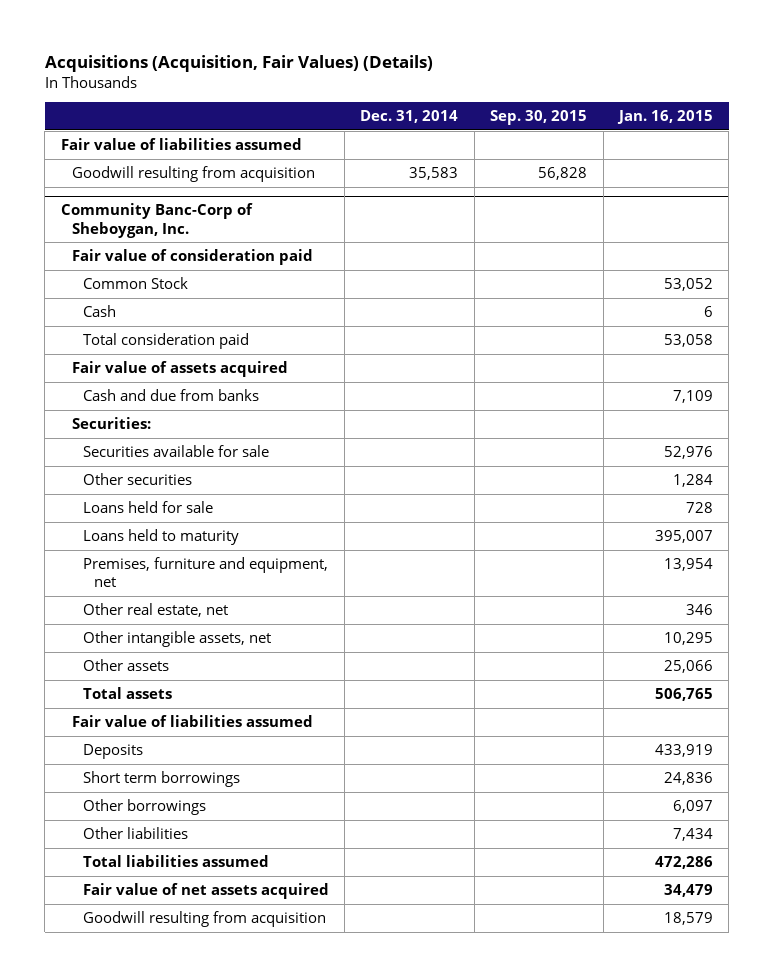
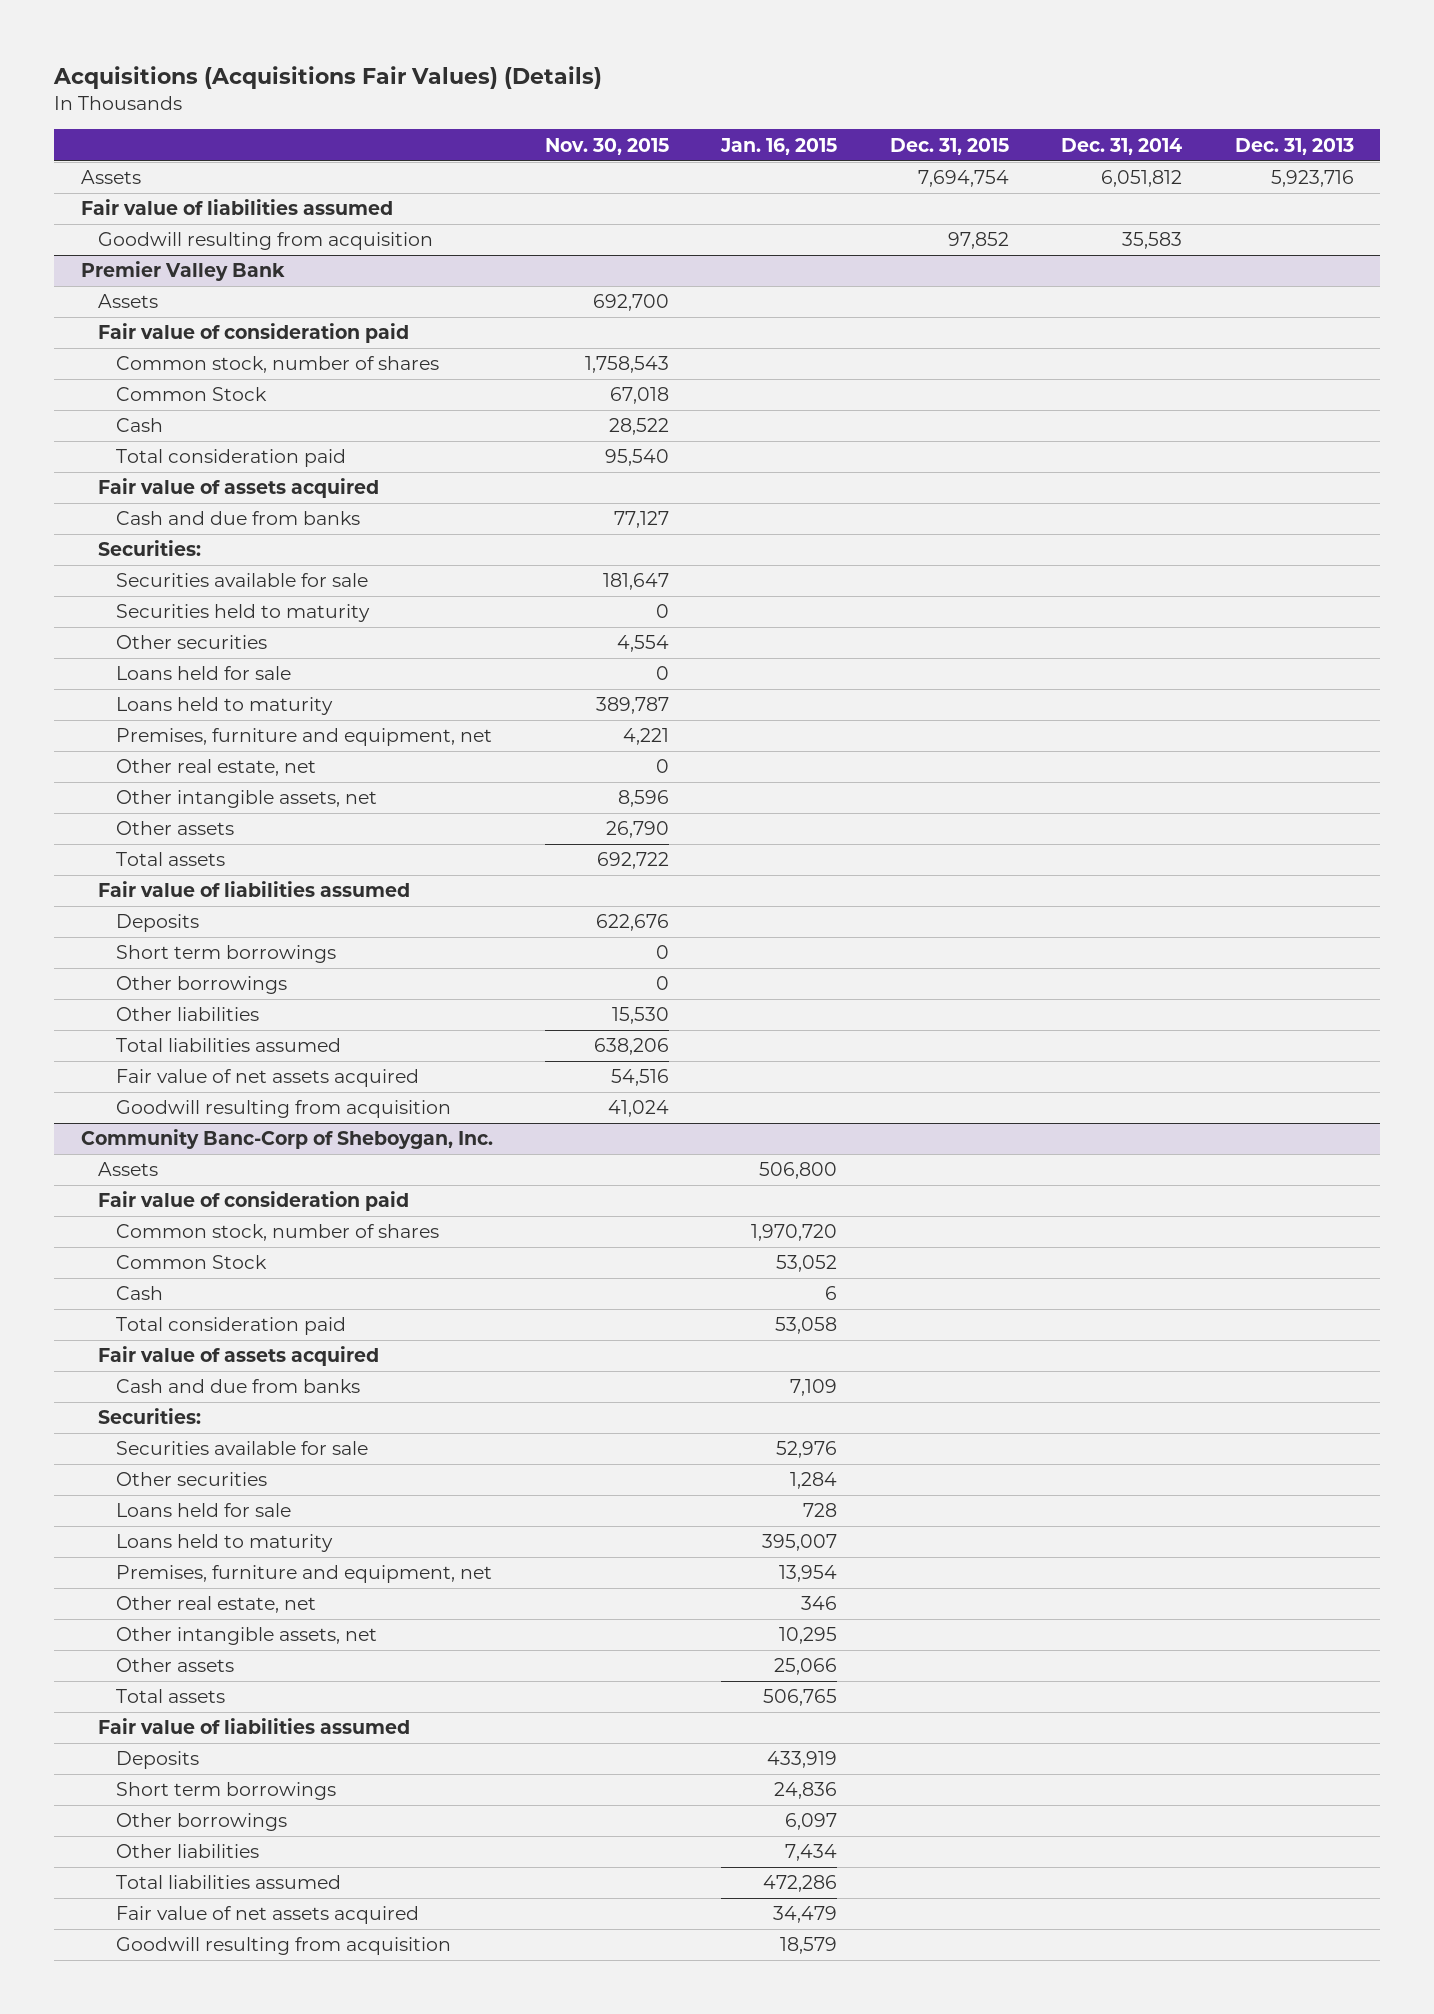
[44,54,433,72] Acquisitions (Acquisition, Fair Values) (Details) -> [53,66,603,90] Acquisitions (Acquisitions Fair Values) (Details)
[490,110,588,126] Sep. 30, 2015 -> none
none -> [545,137,670,155] Nov. 30, 2015
none -> [889,137,1009,155] Dec. 31, 2015
none -> [1234,137,1354,155] Dec. 31, 2013
none -> [80,170,141,185] Assets
none -> [80,261,285,282] Premier Valley Bank
none -> [98,294,159,309] Assets
none -> [98,323,410,344] Fair value of consideration paid
none -> [115,356,439,374] Common stock, number of shares
none -> [115,387,267,402] Common Stock
none -> [115,418,163,433] Cash
none -> [115,449,346,468] Total consideration paid
none -> [98,478,380,499] Fair value of assets acquired
none -> [115,511,360,526] Cash and due from banks
none -> [98,540,202,557] Securities:
none -> [115,573,368,588] Securities available for sale
none -> [115,604,370,623] Securities held to maturity
none -> [115,635,267,650] Other securities
none -> [115,666,291,681] Loans held for sale
none -> [115,697,333,716] Loans held to maturity
none -> [115,728,492,747] Premises, furniture and equipment, net
none -> [115,759,316,777] Other real estate, net
none -> [115,790,377,809] Other intangible assets, net
none -> [115,821,234,836] Other assets
none -> [115,852,225,867] Total assets
none -> [98,881,411,898] Fair value of liabilities assumed
none -> [115,914,199,933] Deposits
none -> [115,945,336,964] Short term borrowings
none -> [115,976,287,995] Other borrowings
none -> [115,1007,259,1022] Other liabilities
none -> [115,1038,341,1053] Total liabilities assumed
none -> [115,1069,419,1088] Fair value of net assets acquired
none -> [115,1100,451,1119] Goodwill resulting from acquisition
none -> [98,1162,159,1177] Assets
none -> [115,1224,439,1242] Common stock, number of shares

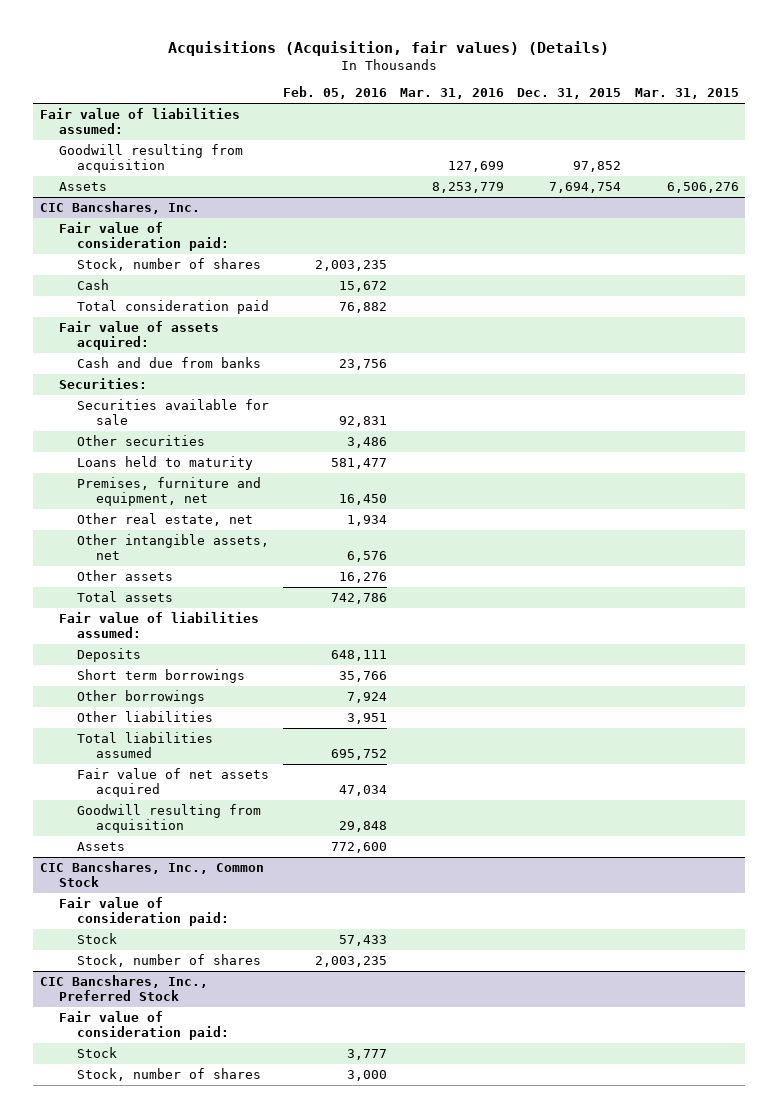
[53,66,603,90] Acquisitions (Acquisitions Fair Values) (Details) -> [168,40,610,56] Acquisitions (Acquisition, fair values) (Details)
[545,137,670,155] Nov. 30, 2015 -> none
[720,137,838,155] Jan. 16, 2015 -> none
[1061,137,1183,155] Dec. 31, 2014 -> none
[1234,137,1354,155] Dec. 31, 2013 -> none
none -> [282,86,387,100] Feb. 05, 2016
none -> [399,88,504,100] Mar. 31, 2016
none -> [634,88,739,100] Mar. 31, 2015
[80,199,393,216] Fair value of liabilities assumed -> [39,108,240,135] Fair value of liabilities assumed:
[80,261,285,282] Premier Valley Bank -> none
[98,294,159,309] Assets -> none
[98,323,410,344] Fair value of consideration paid -> none
[115,356,439,374] Common stock, number of shares -> none
[115,387,267,402] Common Stock -> none
[115,418,163,433] Cash -> none
[115,449,346,468] Total consideration paid -> none
[98,478,380,499] Fair value of assets acquired -> none
[115,511,360,526] Cash and due from banks -> none
[98,540,202,557] Securities: -> none
[115,573,368,588] Securities available for sale -> none
[115,604,370,623] Securities held to maturity -> none
[115,635,267,650] Other securities -> none
[115,666,291,681] Loans held for sale -> none
[115,697,333,716] Loans held to maturity -> none
[115,728,492,747] Premises, furniture and equipment, net -> none
[115,759,316,777] Other real estate, net -> none
[115,790,377,809] Other intangible assets, net -> none
[115,821,234,836] Other assets -> none
[115,852,225,867] Total assets -> none
[98,881,411,898] Fair value of liabilities assumed -> none
[115,914,199,933] Deposits -> none
[115,945,336,964] Short term borrowings -> none
[115,976,287,995] Other borrowings -> none
[115,1007,259,1022] Other liabilities -> none
[115,1038,341,1053] Total liabilities assumed -> none
[115,1069,419,1088] Fair value of net assets acquired -> none
[115,1100,451,1119] Goodwill resulting from acquisition -> none
[80,1129,493,1150] Community Banc-Corp of Sheboygan, Inc. -> none
[98,1162,159,1177] Assets -> none
[98,1191,410,1212] Fair value of consideration paid -> none
[115,1224,439,1242] Common stock, number of shares -> none
[115,1255,267,1270] Common Stock -> none
[115,1286,163,1301] Cash -> none
[115,1317,346,1336] Total consideration paid -> none
[98,1346,380,1367] Fair value of assets acquired -> none
[115,1379,360,1394] Cash and due from banks -> none
[98,1408,202,1425] Securities: -> none
[115,1441,368,1456] Securities available for sale -> none
[115,1472,267,1487] Other securities -> none
[115,1503,291,1518] Loans held for sale -> none
[115,1534,333,1553] Loans held to maturity -> none
[115,1565,492,1584] Premises, furniture and equipment, net -> none
[115,1596,316,1614] Other real estate, net -> none
[115,1627,377,1646] Other intangible assets, net -> none
[115,1658,234,1673] Other assets -> none
[115,1689,225,1704] Total assets -> none
[98,1718,411,1735] Fair value of liabilities assumed -> none
[115,1751,199,1770] Deposits -> none
[115,1782,336,1801] Short term borrowings -> none
[115,1813,287,1832] Other borrowings -> none
[115,1844,259,1859] Other liabilities -> none
[115,1875,341,1890] Total liabilities assumed -> none
[115,1906,419,1925] Fair value of net assets acquired -> none
[115,1937,451,1956] Goodwill resulting from acquisition -> none
[80,170,141,185] Assets -> [58,182,107,192] Assets
none -> [39,201,200,215] CIC Bancshares, Inc.
none -> [58,222,230,252] Fair value of consideration paid:
none -> [77,258,262,272] Stock, number of shares
none -> [77,279,110,291] Cash
none -> [77,300,270,315] Total consideration paid
none -> [58,321,219,351] Fair value of assets acquired:
none -> [77,357,262,369] Cash and due from banks
none -> [58,378,147,390] Securities:
none -> [77,399,270,426] Securities available for sale
none -> [77,435,206,447] Other securities
none -> [77,456,254,471] Loans held to maturity
none -> [77,477,262,507] Premises, furniture and equipment, net
none -> [77,513,254,527] Other real estate, net
none -> [77,534,270,561] Other intangible assets, net
none -> [77,570,174,582] Other assets
none -> [77,591,174,603] Total assets
none -> [58,612,259,639] Fair value of liabilities assumed:
none -> [77,648,142,663] Deposits
none -> [77,669,246,684] Short term borrowings
none -> [77,690,206,705] Other borrowings
none -> [77,711,214,723] Other liabilities
none -> [77,732,214,759] Total liabilities assumed
none -> [77,768,270,798] Fair value of net assets acquired
none -> [77,804,262,834] Goodwill resulting from acquisition
none -> [77,842,126,852] Assets
none -> [39,861,264,888] CIC Bancshares, Inc., Common Stock
none -> [58,897,230,927] Fair value of consideration paid:
none -> [77,933,118,945] Stock
none -> [77,954,262,968] Stock, number of shares
none -> [39,975,208,1002] CIC Bancshares, Inc., Preferred Stock
none -> [58,1011,230,1041] Fair value of consideration paid:
none -> [77,1047,118,1059] Stock
none -> [77,1068,262,1082] Stock, number of shares

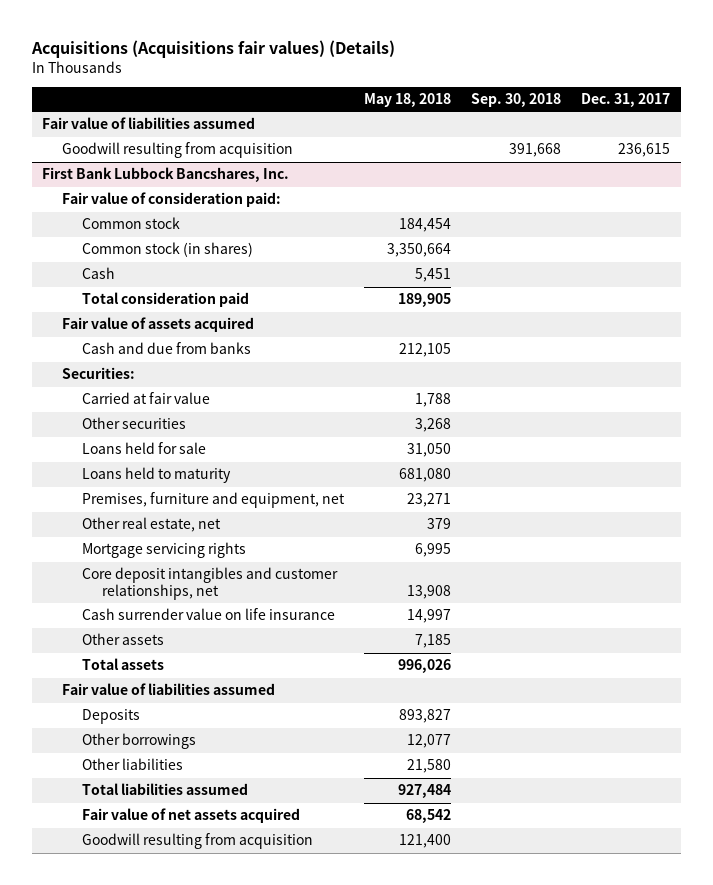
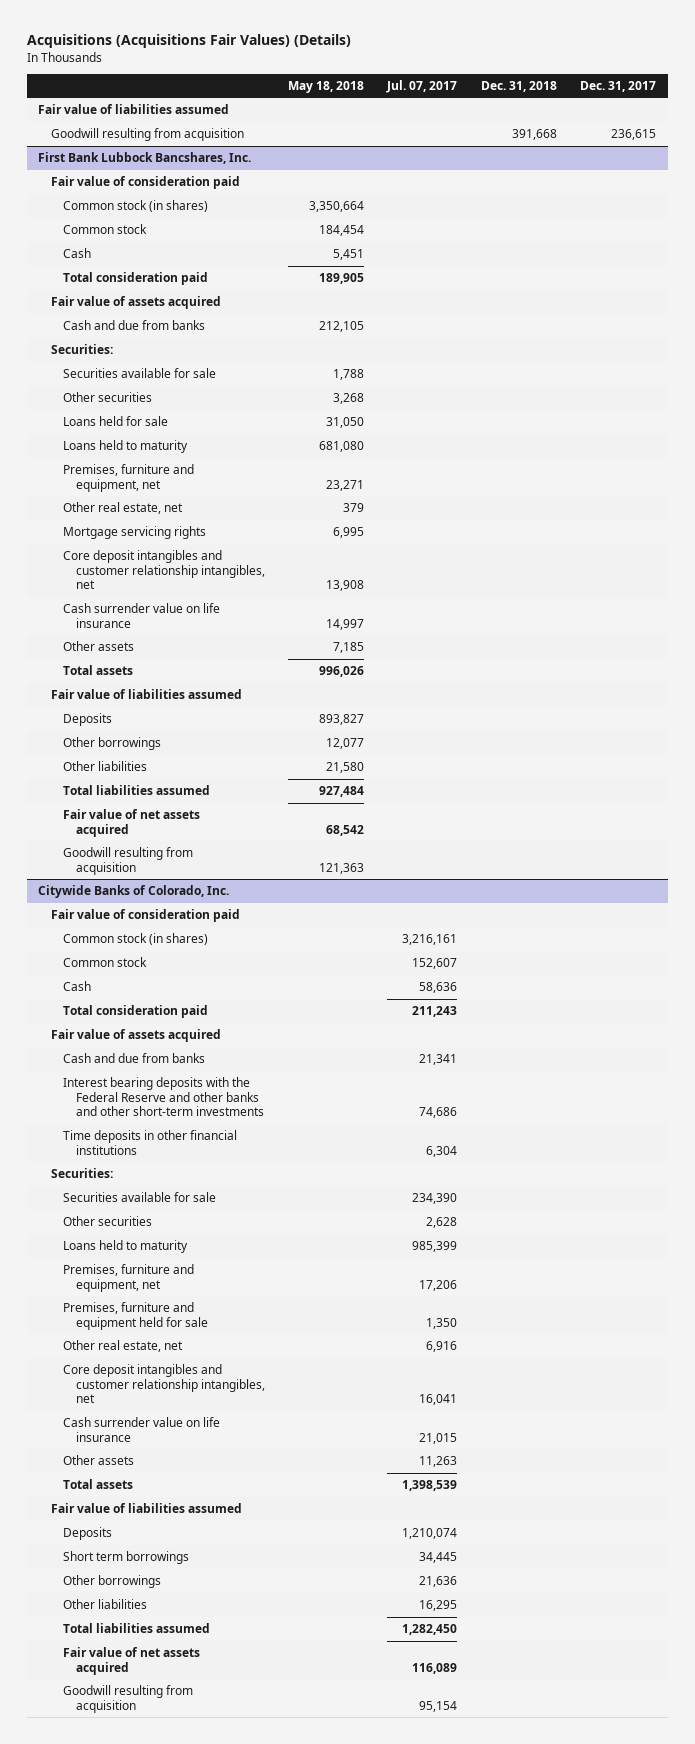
[31,39,396,58] Acquisitions (Acquisitions fair values) (Details) -> [26,34,351,49] Acquisitions (Acquisitions Fair Values) (Details)
[471,93,562,108] Sep. 30, 2018 -> none
none -> [386,80,458,94] Jul. 07, 2017
none -> [480,81,557,93] Dec. 31, 2018
[62,192,282,208] Fair value of consideration paid: -> [50,176,240,190] Fair value of consideration paid
[82,217,181,230] Common stock -> [63,224,148,235] Common stock
[82,392,211,405] Carried at fair value -> [63,368,217,379] Securities available for sale
[82,567,339,600] Core deposit intangibles and customer relationships, net -> [63,550,265,590] Core deposit intangibles and customer relationship intangibles, net
[399,834,452,849] 121,400 -> [319,862,365,874] 121,363
none -> [38,885,230,899] Citywide Banks of Colorado, Inc.
none -> [50,909,240,923] Fair value of consideration paid
none -> [63,933,209,946] Common stock (in shares)
none -> [63,957,148,968] Common stock
none -> [63,981,92,992] Cash
none -> [63,1005,209,1019] Total consideration paid
none -> [50,1029,221,1043] Fair value of assets acquired
none -> [63,1053,206,1064] Cash and due from banks
none -> [63,1077,264,1117] Interest bearing deposits with the Federal Reserve and other banks and other short-term investments
none -> [63,1130,238,1155] Time deposits in other financial institutions
none -> [50,1168,113,1179] Securities:
none -> [63,1192,217,1203] Securities available for sale
none -> [63,1216,153,1227] Other securities
none -> [63,1240,189,1254] Loans held to maturity
none -> [63,1264,195,1292] Premises, furniture and equipment, net
none -> [63,1302,208,1330] Premises, furniture and equipment held for sale
none -> [63,1340,184,1353] Other real estate, net
none -> [63,1364,265,1404] Core deposit intangibles and customer relationship intangibles, net
none -> [63,1417,221,1442] Cash surrender value on life insurance
none -> [63,1455,135,1466] Other assets
none -> [63,1479,134,1490] Total assets
none -> [50,1503,242,1514] Fair value of liabilities assumed
none -> [63,1527,113,1541] Deposits
none -> [63,1551,190,1565] Short term borrowings
none -> [63,1575,162,1589] Other borrowings
none -> [63,1599,148,1610] Other liabilities
none -> [63,1623,211,1634] Total liabilities assumed
none -> [63,1647,201,1675] Fair value of net assets acquired
none -> [63,1685,194,1713] Goodwill resulting from acquisition

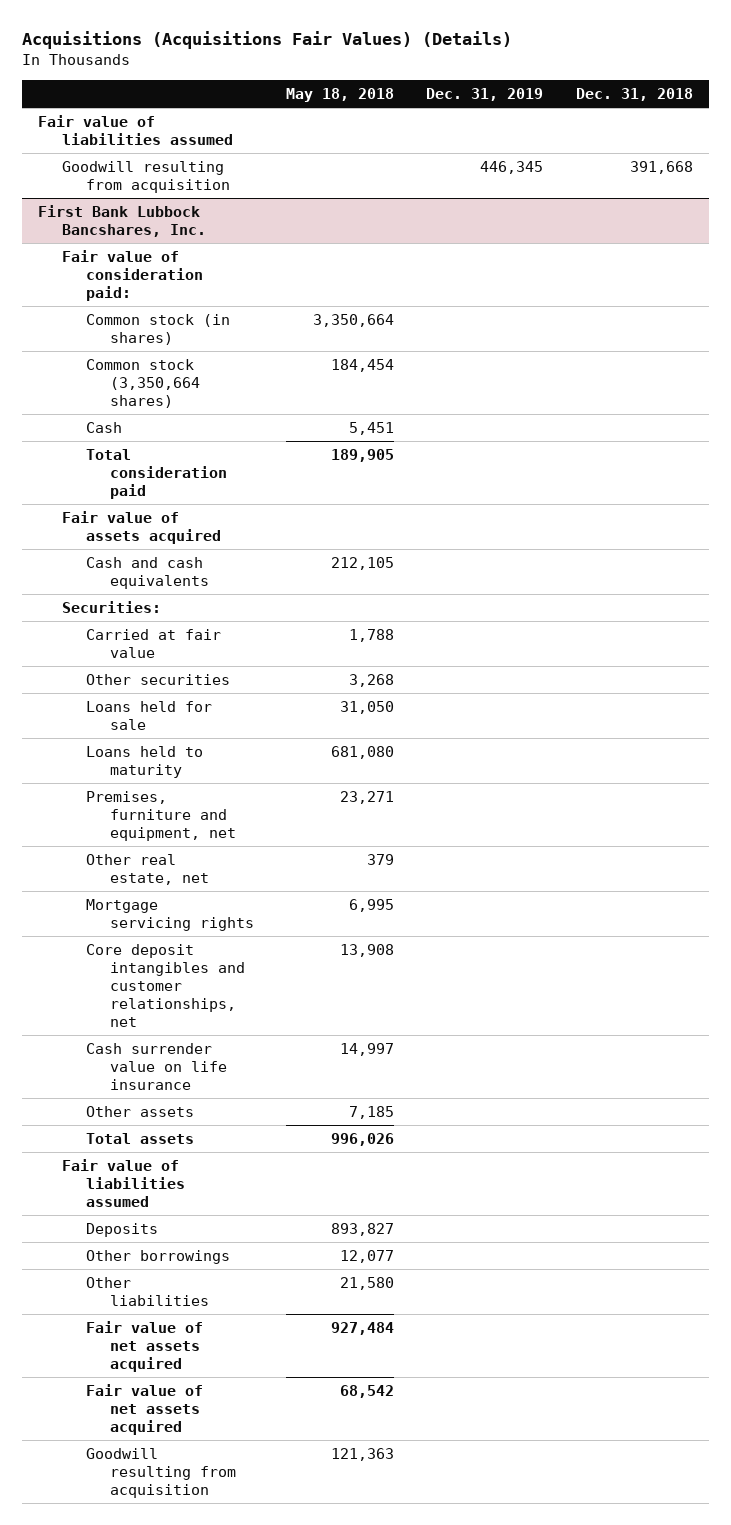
[386,80,458,94] Jul. 07, 2017 -> none
[580,81,657,93] Dec. 31, 2017 -> none
none -> [426,88,544,102] Dec. 31, 2019
[50,176,240,190] Fair value of consideration paid -> [62,249,203,302] Fair value of consideration paid:
[63,224,148,235] Common stock -> [85,358,200,409] Common stock (3,350,664 shares)
[63,320,206,331] Cash and due from banks -> [85,556,209,590] Cash and cash equivalents
[63,368,217,379] Securities available for sale -> [85,628,221,659] Carried at fair value
[63,550,265,590] Core deposit intangibles and customer relationship intangibles, net -> [85,943,245,1028] Core deposit intangibles and customer relationships, net
[63,785,211,796] Total liabilities assumed -> [85,1320,203,1373] Fair value of net assets acquired
[38,885,230,899] Citywide Banks of Colorado, Inc. -> none
[50,909,240,923] Fair value of consideration paid -> none
[63,933,209,946] Common stock (in shares) -> none
[63,957,148,968] Common stock -> none
[63,981,92,992] Cash -> none
[63,1005,209,1019] Total consideration paid -> none
[50,1029,221,1043] Fair value of assets acquired -> none
[63,1053,206,1064] Cash and due from banks -> none
[63,1077,264,1117] Interest bearing deposits with the Federal Reserve and other banks and other short-term investments -> none
[63,1130,238,1155] Time deposits in other financial institutions -> none
[50,1168,113,1179] Securities: -> none
[63,1192,217,1203] Securities available for sale -> none
[63,1216,153,1227] Other securities -> none
[63,1240,189,1254] Loans held to maturity -> none
[63,1264,195,1292] Premises, furniture and equipment, net -> none
[63,1302,208,1330] Premises, furniture and equipment held for sale -> none
[63,1340,184,1353] Other real estate, net -> none
[63,1364,265,1404] Core deposit intangibles and customer relationship intangibles, net -> none
[63,1417,221,1442] Cash surrender value on life insurance -> none
[63,1455,135,1466] Other assets -> none
[63,1479,134,1490] Total assets -> none
[50,1503,242,1514] Fair value of liabilities assumed -> none
[63,1527,113,1541] Deposits -> none
[63,1551,190,1565] Short term borrowings -> none
[63,1575,162,1589] Other borrowings -> none
[63,1599,148,1610] Other liabilities -> none
[63,1623,211,1634] Total liabilities assumed -> none
[63,1647,201,1675] Fair value of net assets acquired -> none
[63,1685,194,1713] Goodwill resulting from acquisition -> none

